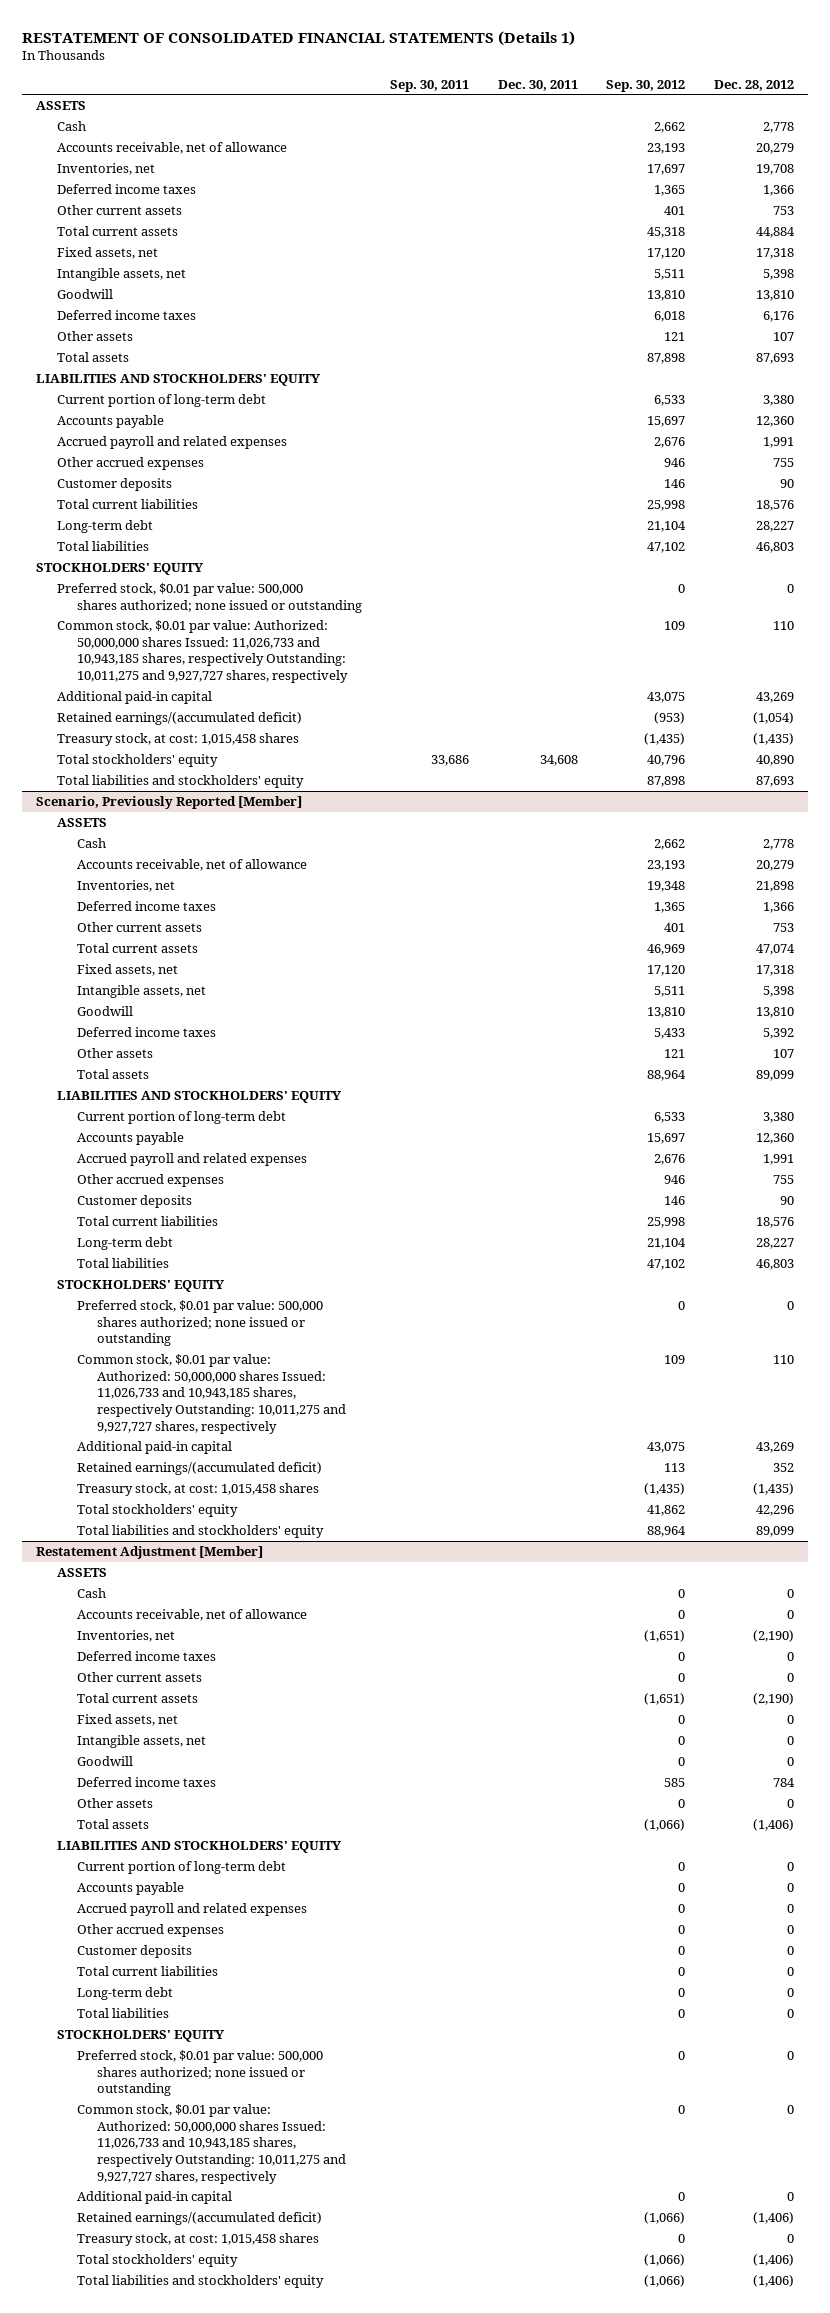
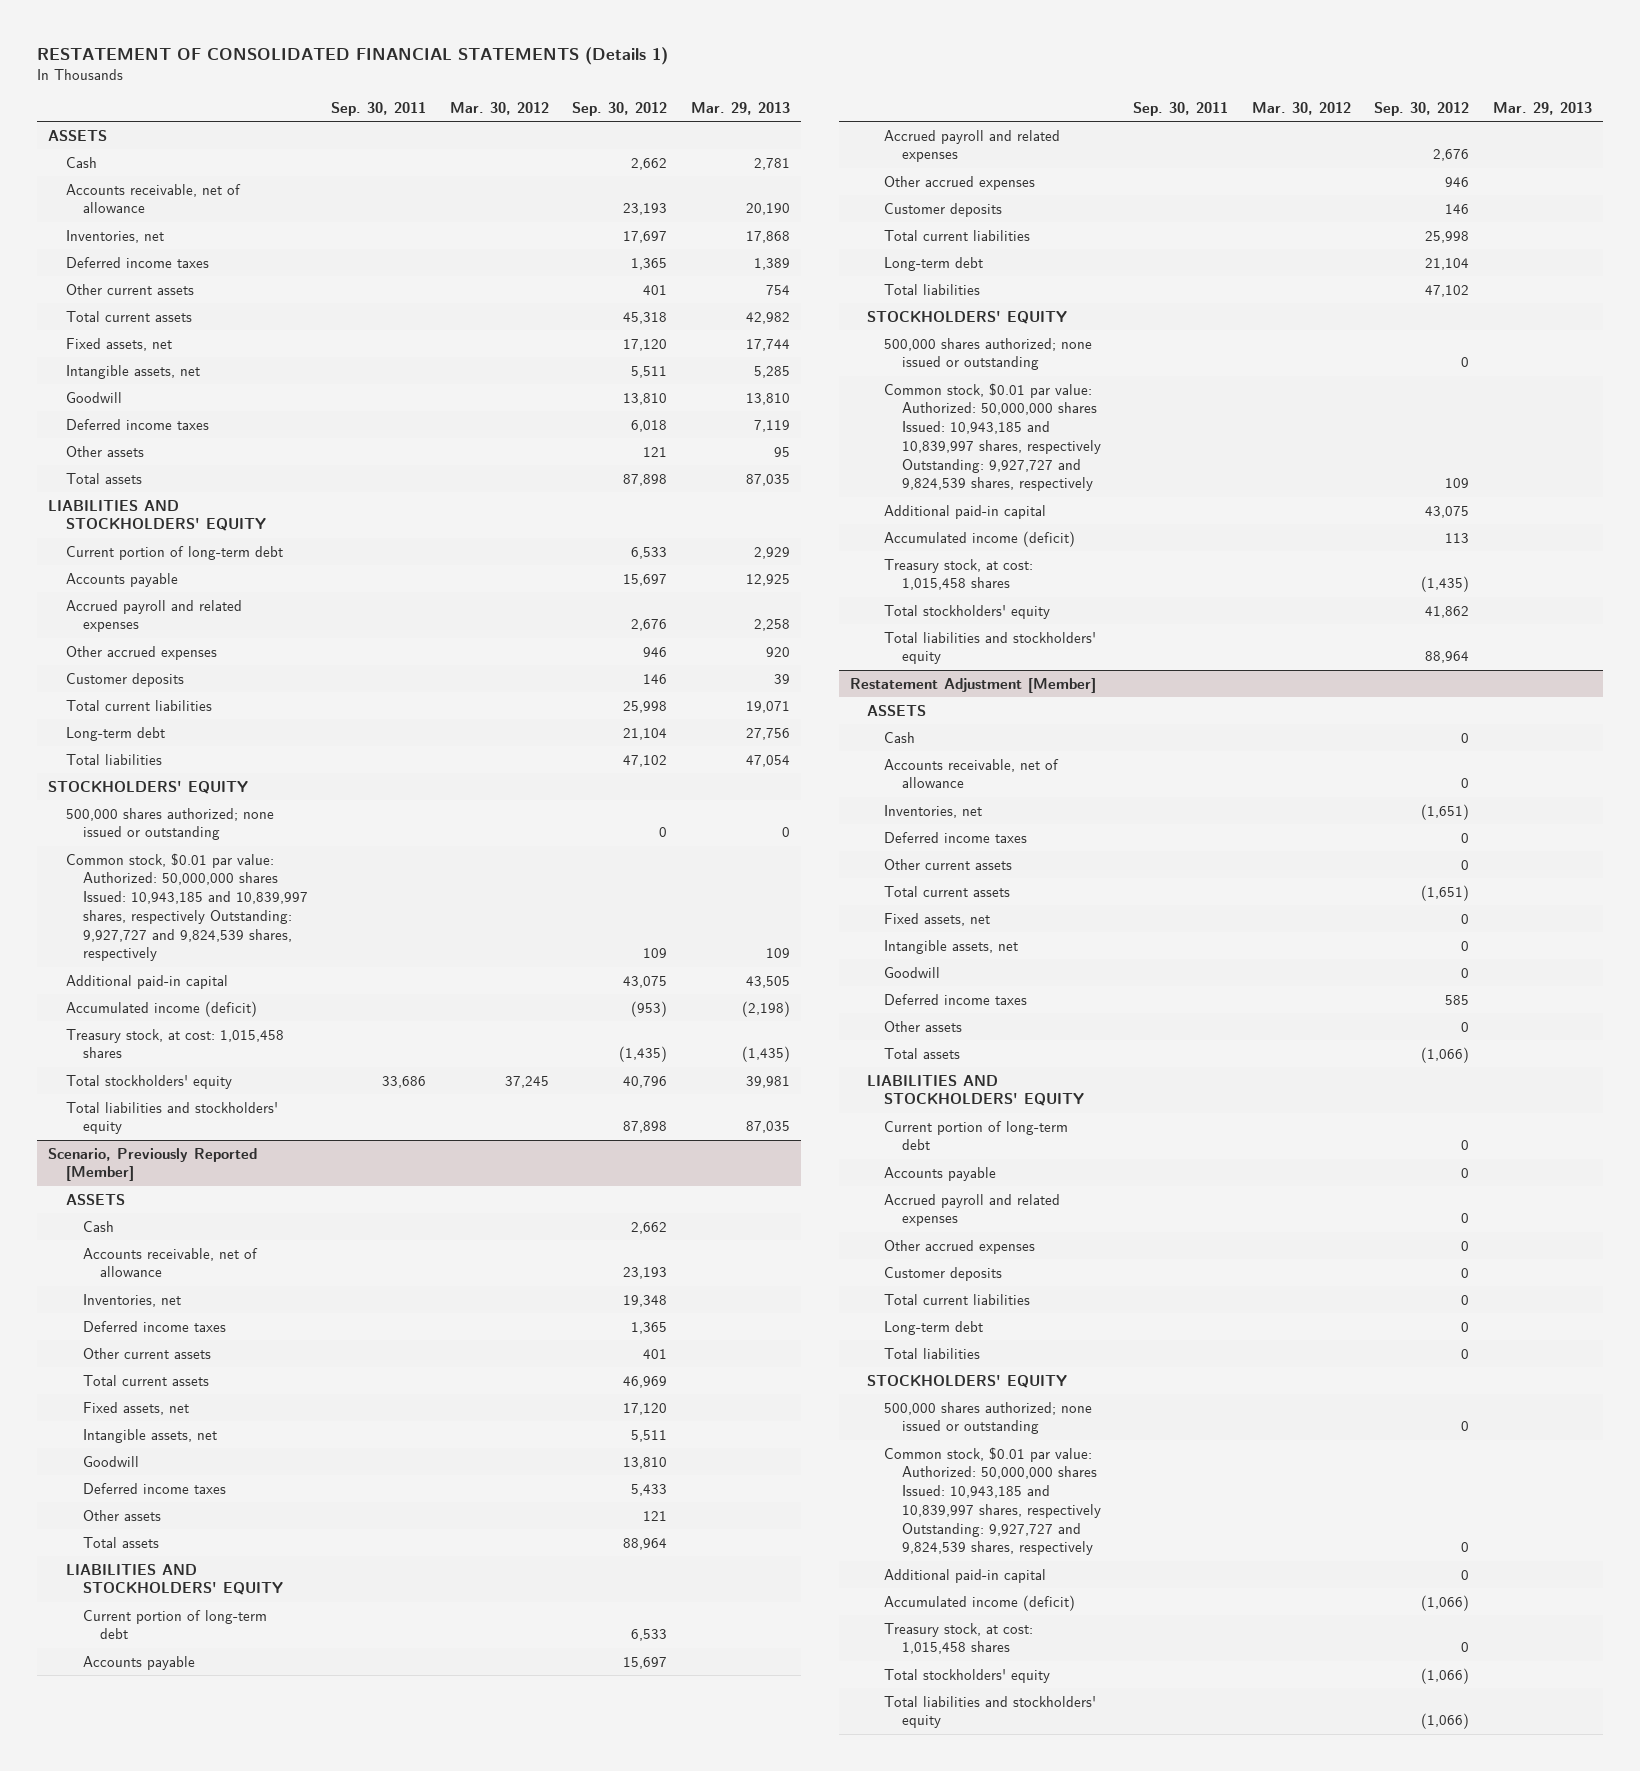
[497,79,578,91] Dec. 30, 2011 -> none
[714,79,795,91] Dec. 28, 2012 -> none
none -> [449,102,549,116] Mar. 30, 2012
none -> [690,102,790,116] Mar. 29, 2013
[56,583,362,613] Preferred stock, $0.01 par value: 500,000 shares authorized; none issued or outstanding -> [65,807,274,841] 500,000 shares authorized; none issued or outstanding
[56,620,348,684] Common stock, $0.01 par value: Authorized: 50,000,000 shares Issued: 11,026,733 and 10,943,185 shares, respectively Outstanding: 10,011,275 and 9,927,727 shares, respectively -> [65,852,308,962] Common stock, $0.01 par value: Authorized: 50,000,000 shares Issued: 10,943,185 and 10,839,997 shares, respectively Outstanding: 9,927,727 and 9,824,539 shares, respectively
[56,712,302,726] Retained earnings/(accumulated deficit) -> [65,1000,257,1017] Accumulated income (deficit)
[76,1300,323,1347] Preferred stock, $0.01 par value: 500,000 shares authorized; none issued or outstanding -> [884,337,1093,371] 500,000 shares authorized; none issued or outstanding
[76,1354,346,1434] Common stock, $0.01 par value: Authorized: 50,000,000 shares Issued: 11,026,733 and 10,943,185 shares, respectively Outstanding: 10,011,275 and 9,927,727 shares, respectively -> [884,382,1101,492] Common stock, $0.01 par value: Authorized: 50,000,000 shares Issued: 10,943,185 and 10,839,997 shares, respectively Outstanding: 9,927,727 and 9,824,539 shares, respectively
[76,1462,322,1476] Retained earnings/(accumulated deficit) -> [884,530,1076,547] Accumulated income (deficit)
[76,2050,323,2097] Preferred stock, $0.01 par value: 500,000 shares authorized; none issued or outstanding -> [884,1401,1093,1435] 500,000 shares authorized; none issued or outstanding
[76,2104,346,2184] Common stock, $0.01 par value: Authorized: 50,000,000 shares Issued: 11,026,733 and 10,943,185 shares, respectively Outstanding: 10,011,275 and 9,927,727 shares, respectively -> [884,1446,1101,1556] Common stock, $0.01 par value: Authorized: 50,000,000 shares Issued: 10,943,185 and 10,839,997 shares, respectively Outstanding: 9,927,727 and 9,824,539 shares, respectively
[76,2212,322,2226] Retained earnings/(accumulated deficit) -> [884,1594,1076,1611] Accumulated income (deficit)

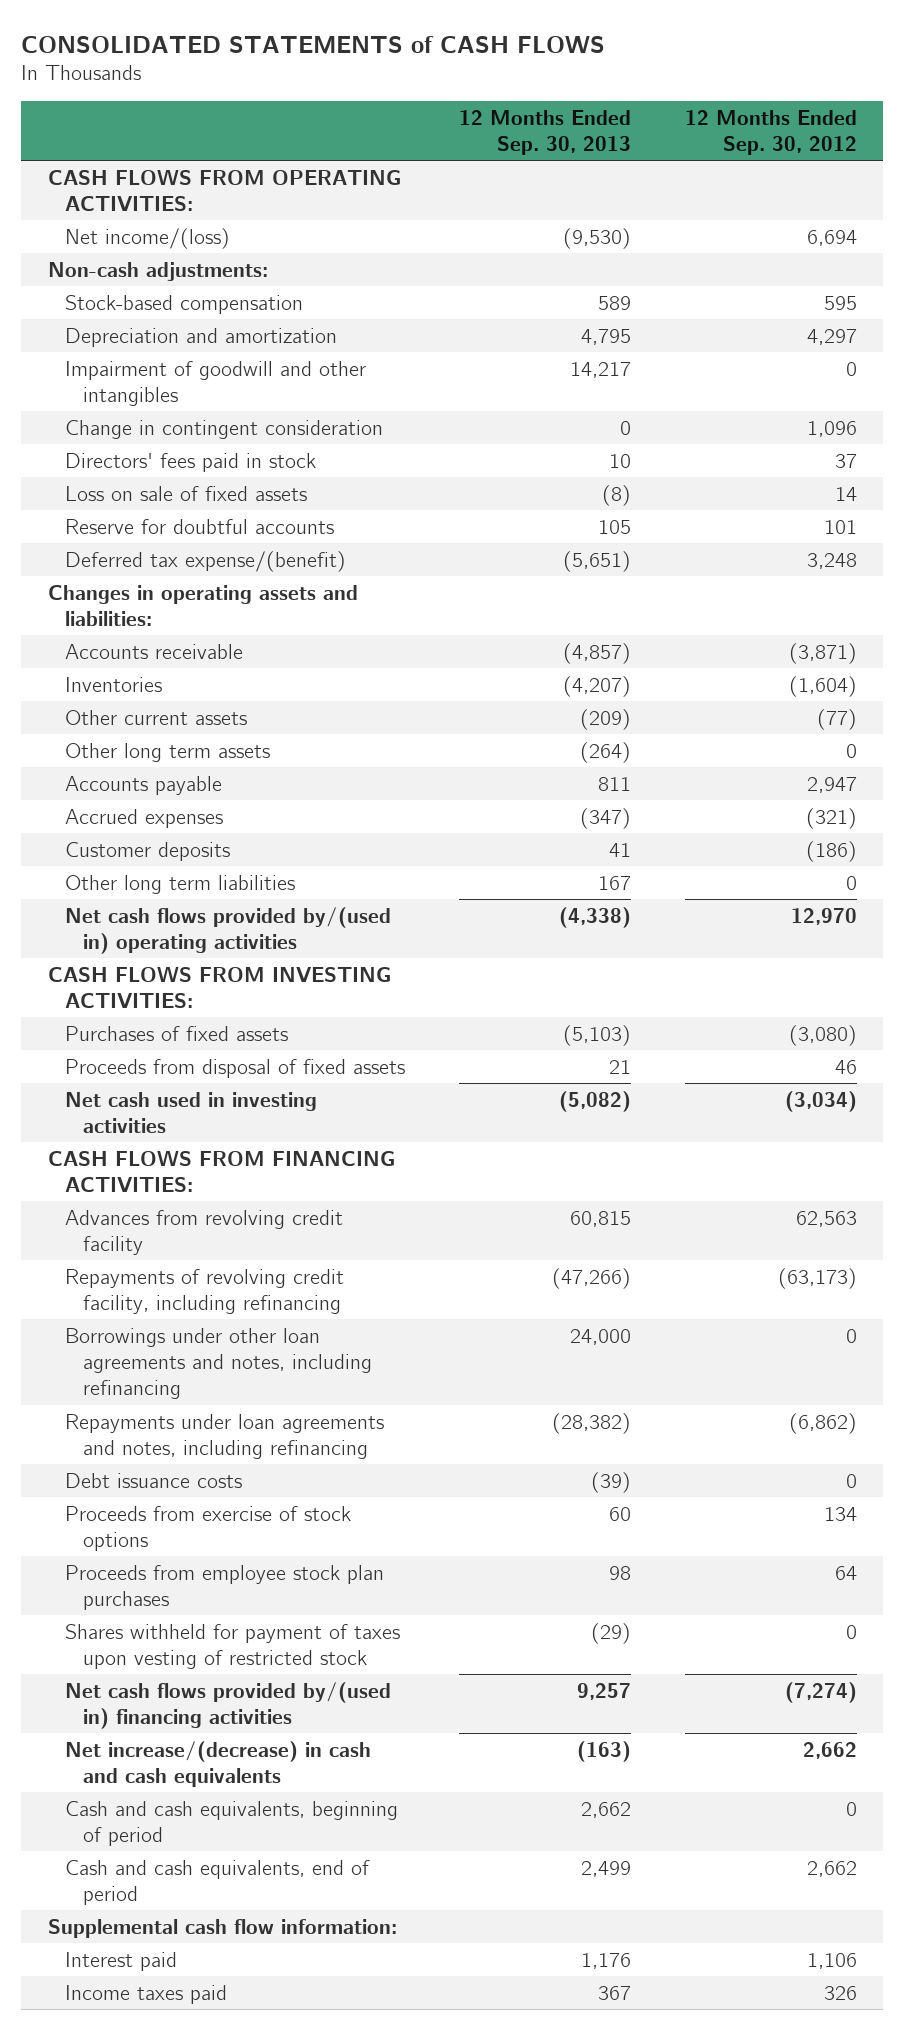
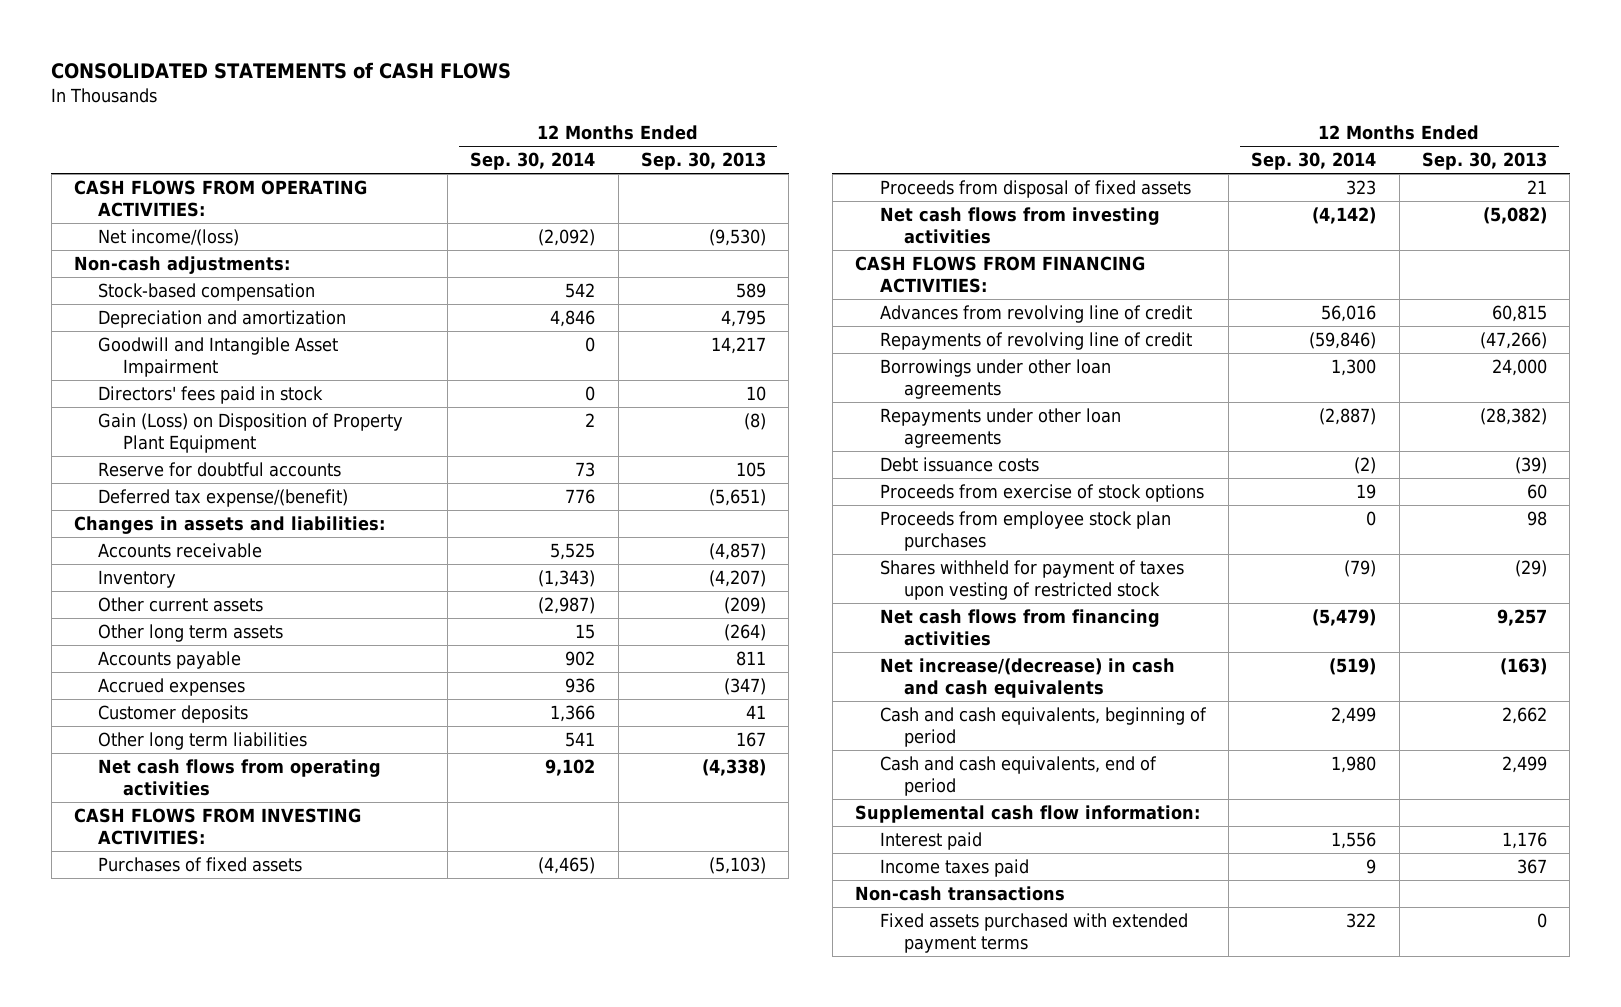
[684,109,857,155] 12 Months Ended Sep. 30, 2012 -> none
none -> [470,152,596,171] Sep. 30, 2014
[65,419,384,439] Change in contingent consideration -> none
[65,360,367,406] Impairment of goodwill and other intangibles -> [98,336,339,378] Goodwill and Intangible Asset Impairment
[65,485,308,501] Loss on sale of fixed assets -> [98,412,404,454] Gain (Loss) on Disposition of Property Plant Equipment
[47,584,358,626] Changes in operating assets and liabilities: -> [74,515,386,534] Changes in assets and liabilities:
[65,676,163,692] Inventories -> [98,569,177,588] Inventory
[65,906,392,954] Net cash flows provided by/(used in) operating activities -> [98,758,382,797] Net cash flows from operating activities
[65,1091,318,1133] Net cash used in investing activities -> [879,206,1160,245] Net cash flows from investing activities
[65,1209,344,1255] Advances from revolving credit facility -> [879,304,1192,323] Advances from revolving line of credit
[65,1268,345,1314] Repayments of revolving credit facility, including refinancing -> [879,331,1192,350] Repayments of revolving line of credit
[65,1327,373,1400] Borrowings under other loan agreements and notes, including refinancing -> [879,358,1111,400] Borrowings under other loan agreements
[65,1413,385,1459] Repayments under loan agreements and notes, including refinancing -> [879,407,1121,449] Repayments under other loan agreements
[65,1681,392,1729] Net cash flows provided by/(used in) financing activities -> [879,608,1160,647] Net cash flows from financing activities
none -> [855,885,1066,901] Non-cash transactions
none -> [879,912,1188,954] Fixed assets purchased with extended payment terms

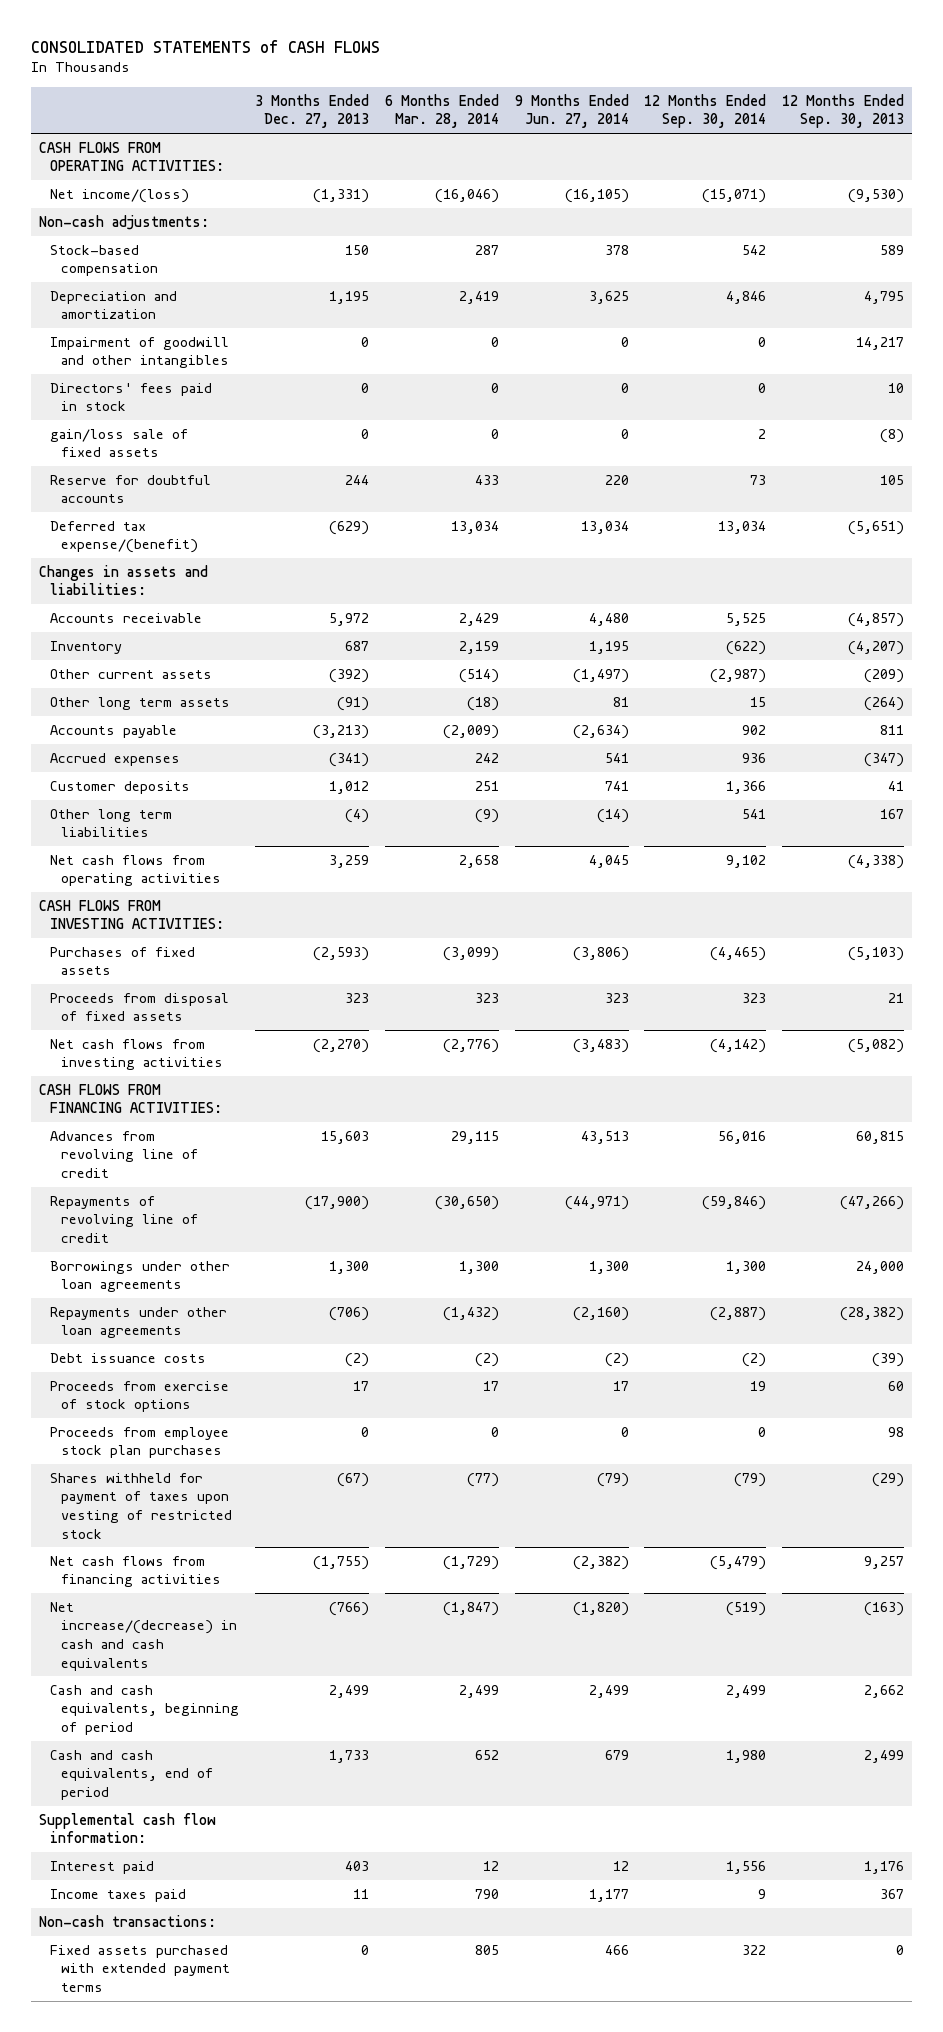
none -> [255,93,370,129] 3 Months Ended Dec. 27, 2013
none -> [384,93,499,129] 6 Months Ended Mar. 28, 2014
none -> [514,93,629,129] 9 Months Ended Jun. 27, 2014
[538,228,596,246] (2,092) -> [702,188,767,203] (15,071)
[98,336,339,378] Goodwill and Intangible Asset Impairment -> [49,336,230,369] Impairment of goodwill and other intangibles
[98,412,404,454] Gain (Loss) on Disposition of Property Plant Equipment -> [49,428,188,458] gain/loss sale of fixed assets
[565,488,596,504] 776 -> [718,520,767,534] 13,034
[538,569,596,587] (1,343) -> [726,640,767,655] (622)
[855,885,1066,901] Non-cash transactions -> [38,1914,216,1927] Non-cash transactions:

